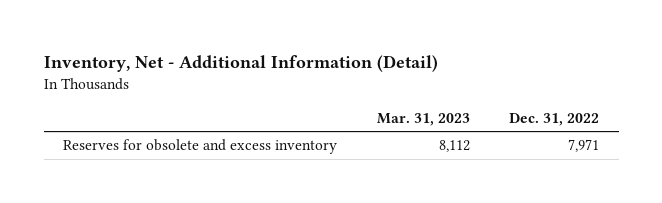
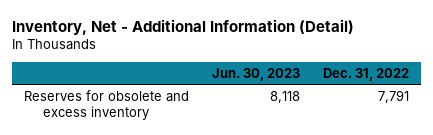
[376,112,470,126] Mar. 31, 2023 -> none
none -> [211,67,300,81] Jun. 30, 2023
[568,139,600,153] 7,971 -> [378,89,410,103] 7,791

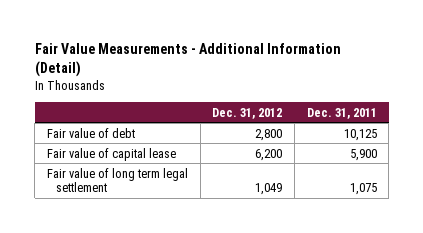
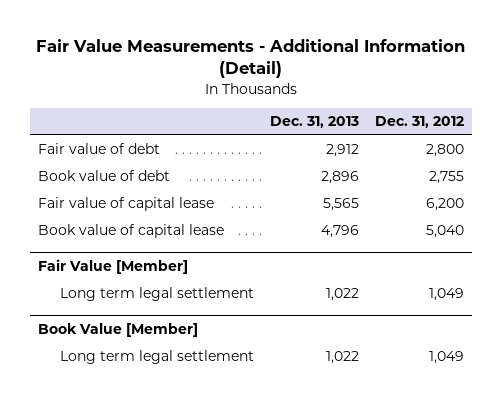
[306,107,377,119] Dec. 31, 2011 -> none
none -> [269,116,359,129] Dec. 31, 2013
none -> [38,170,171,182] Book value of debt
none -> [38,224,225,239] Book value of capital lease
none -> [38,259,189,275] Fair Value [Member]
[46,167,188,192] Fair value of long term legal settlement -> [59,287,254,302] Long term legal settlement
none -> [38,323,199,338] Book Value [Member]
none -> [59,350,254,365] Long term legal settlement

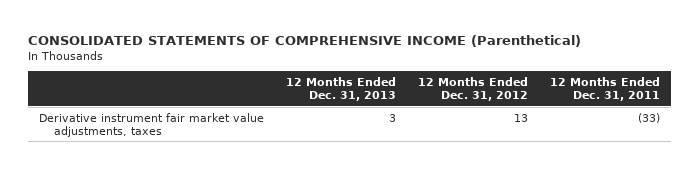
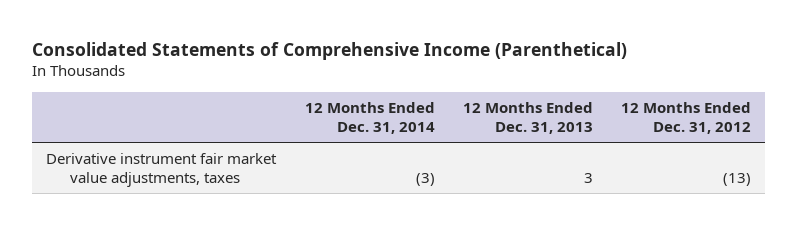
[27,34,581,47] CONSOLIDATED STATEMENTS OF COMPREHENSIVE INCOME (Parenthetical) -> [32,41,628,60] Consolidated Statements of Comprehensive Income (Parenthetical)
[550,76,661,102] 12 Months Ended Dec. 31, 2011 -> none
none -> [304,101,435,134] 12 Months Ended Dec. 31, 2014
[514,113,529,122] 13 -> [723,173,752,187] (13)

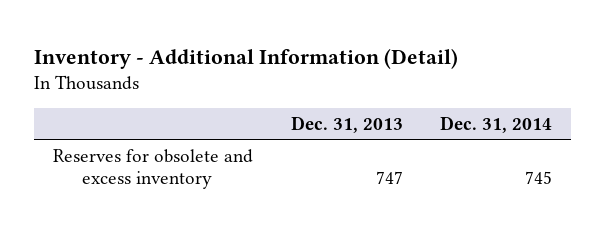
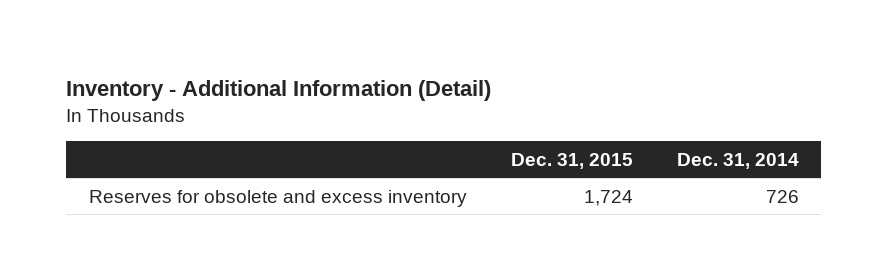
[290,115,403,133] Dec. 31, 2013 -> none
none -> [510,152,633,169] Dec. 31, 2015
[525,171,553,185] 745 -> [766,189,800,203] 726

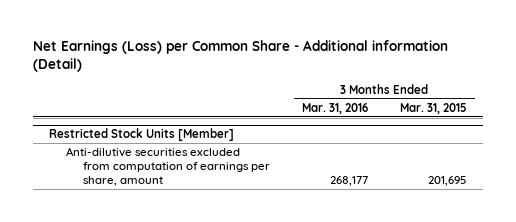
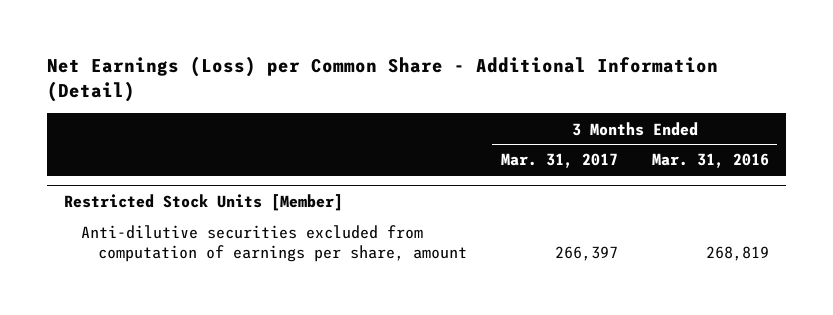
[33,40,449,73] Net Earnings (Loss) per Common Share - Additional information (Detail) -> [46,55,718,103] Net Earnings (Loss) per Common Share - Additional Information (Detail)
[399,102,467,114] Mar. 31, 2015 -> none
none -> [500,153,618,169] Mar. 31, 2017
[329,176,368,187] 268,177 -> [705,246,769,262] 268,819

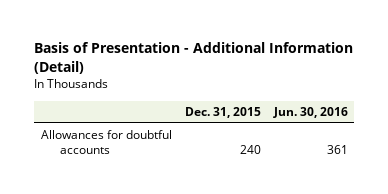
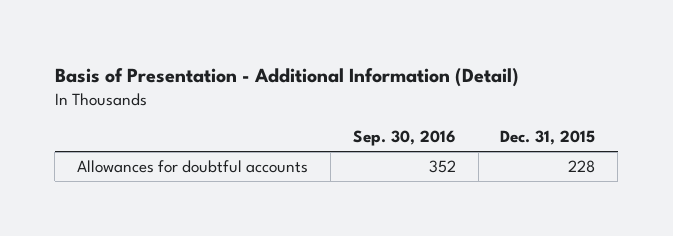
[272,106,348,118] Jun. 30, 2016 -> none
none -> [352,130,456,147] Sep. 30, 2016
[239,144,261,154] 240 -> [568,160,596,174] 228

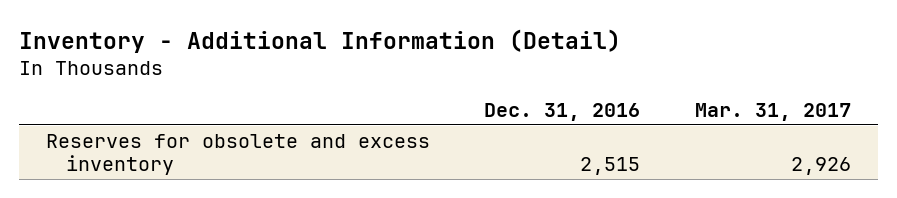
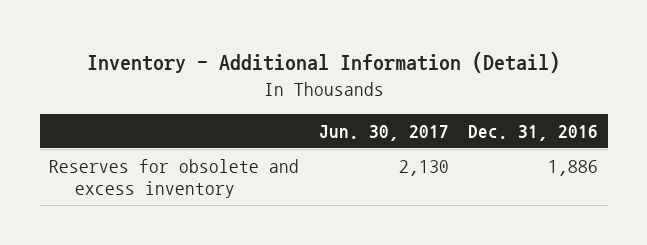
[694,102,851,121] Mar. 31, 2017 -> none
none -> [318,124,449,141] Jun. 30, 2017
[580,156,641,175] 2,515 -> [547,160,598,177] 1,886

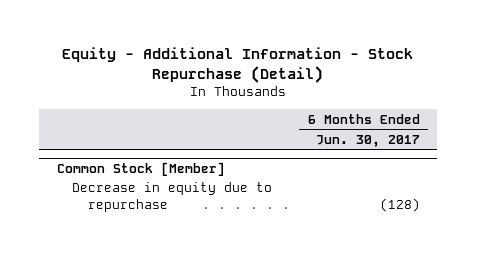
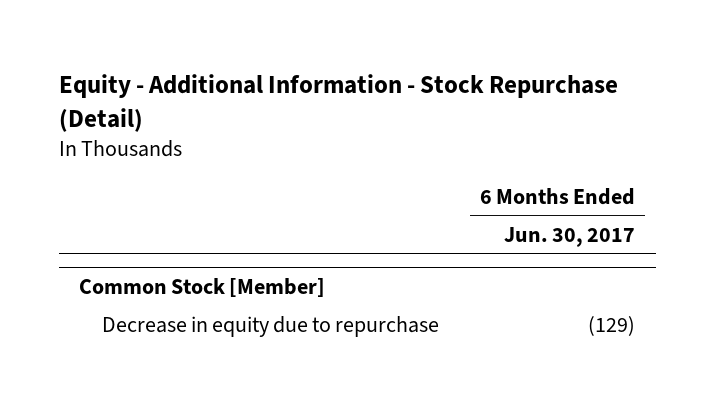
[379,198,420,213] (128) -> [588,316,636,337] (129)

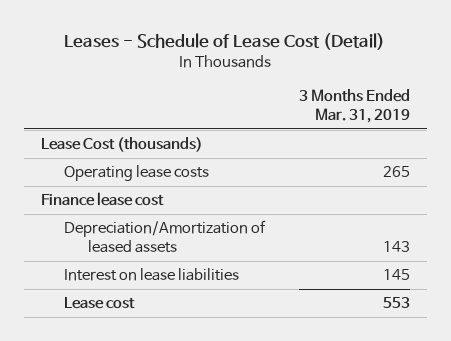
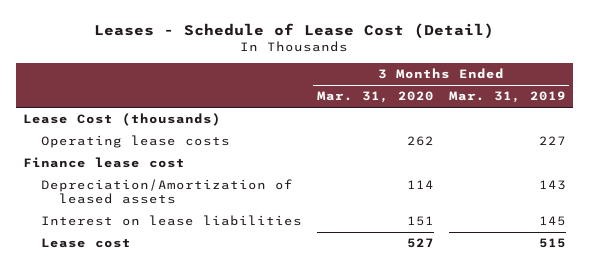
none -> [317,91,435,104] Mar. 31, 2020
[382,166,410,178] 265 -> [538,136,566,146] 227
[382,297,410,309] 553 -> [538,238,566,249] 515

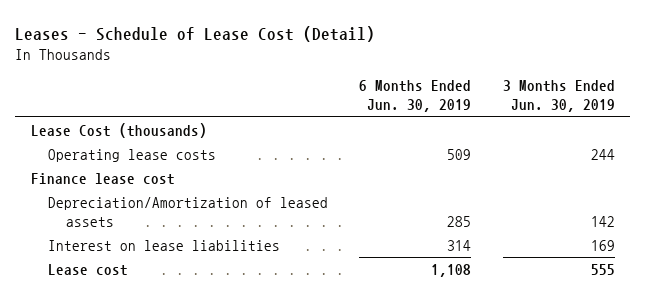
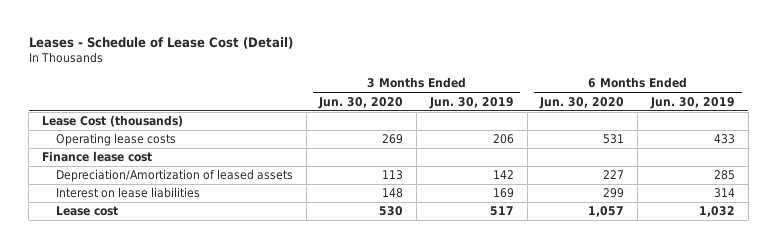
none -> [318,96,404,109] Jun. 30, 2020
none -> [539,96,625,109] Jun. 30, 2020
[447,148,472,160] 509 -> [713,134,735,145] 433
[590,148,615,160] 244 -> [492,134,514,145] 206
[431,263,472,277] 1,108 -> [698,206,735,218] 1,032
[590,263,615,275] 555 -> [489,206,514,217] 517

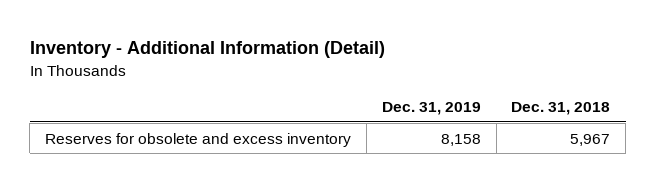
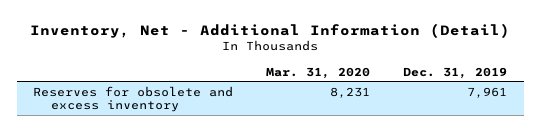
[29,41,385,59] Inventory - Additional Information (Detail) -> [30,22,511,38] Inventory, Net - Additional Information (Detail)
[511,101,611,115] Dec. 31, 2018 -> none
none -> [266,66,371,79] Mar. 31, 2020
[440,133,481,146] 8,158 -> [467,86,508,98] 7,961

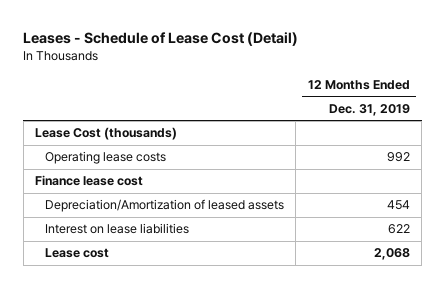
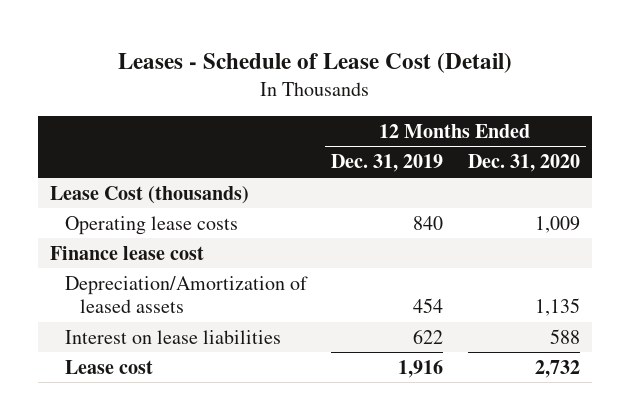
none -> [467,154,580,173] Dec. 31, 2020
[386,152,410,163] 992 -> [413,215,444,230] 840
[373,248,410,261] 2,068 -> [398,359,444,378] 1,916

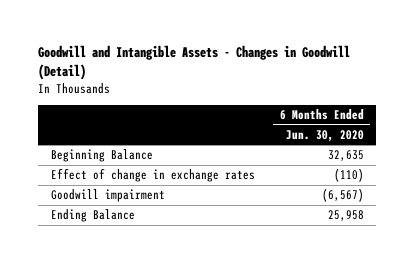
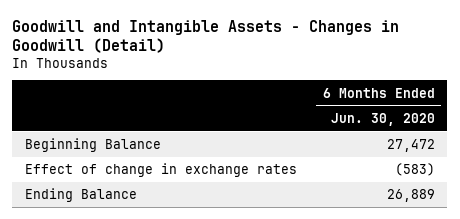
[50,189,165,203] Goodwill impairment -> none
[327,150,364,162] 32,635 -> [386,139,435,153] 27,472
[333,168,364,183] (110) -> [394,163,435,177] (583)
[327,210,364,222] 25,958 -> [386,189,435,203] 26,889

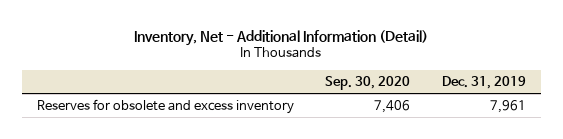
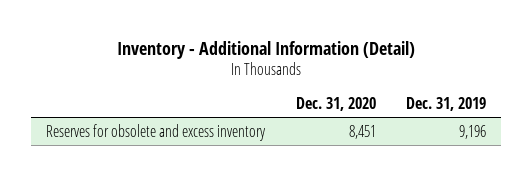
[134,29,429,46] Inventory, Net - Additional Information (Detail) -> [117,40,416,59] Inventory - Additional Information (Detail)
[325,75,411,90] Sep. 30, 2020 -> none
none -> [295,97,376,112] Dec. 31, 2020
[489,100,526,114] 7,961 -> [458,124,486,139] 9,196

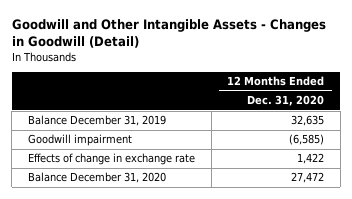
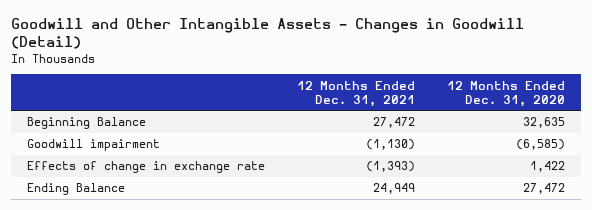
none -> [296,80,415,108] 12 Months Ended Dec. 31, 2021
[27,115,166,127] Balance December 31, 2019 -> [26,117,146,130] Beginning Balance
[27,172,166,184] Balance December 31, 2020 -> [26,183,125,196] Ending Balance

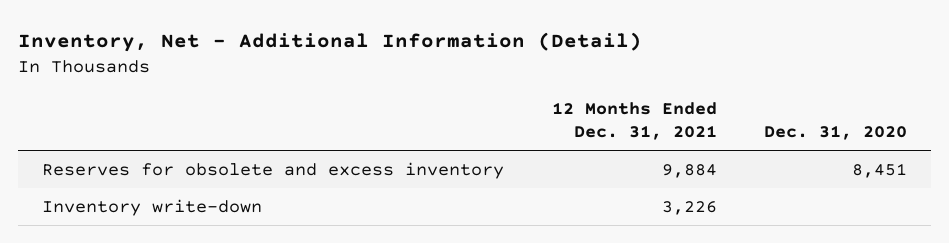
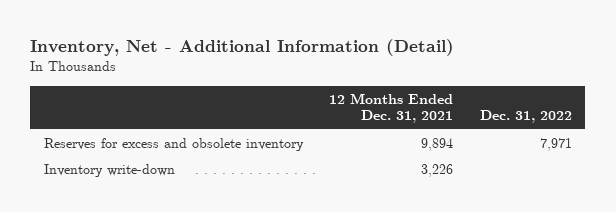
[764,125,908,141] Dec. 31, 2020 -> none
none -> [480,110,573,124] Dec. 31, 2022
[42,161,505,179] Reserves for obsolete and excess inventory -> [43,138,304,152] Reserves for excess and obsolete inventory
[661,163,717,178] 9,884 -> [421,138,454,152] 9,894

